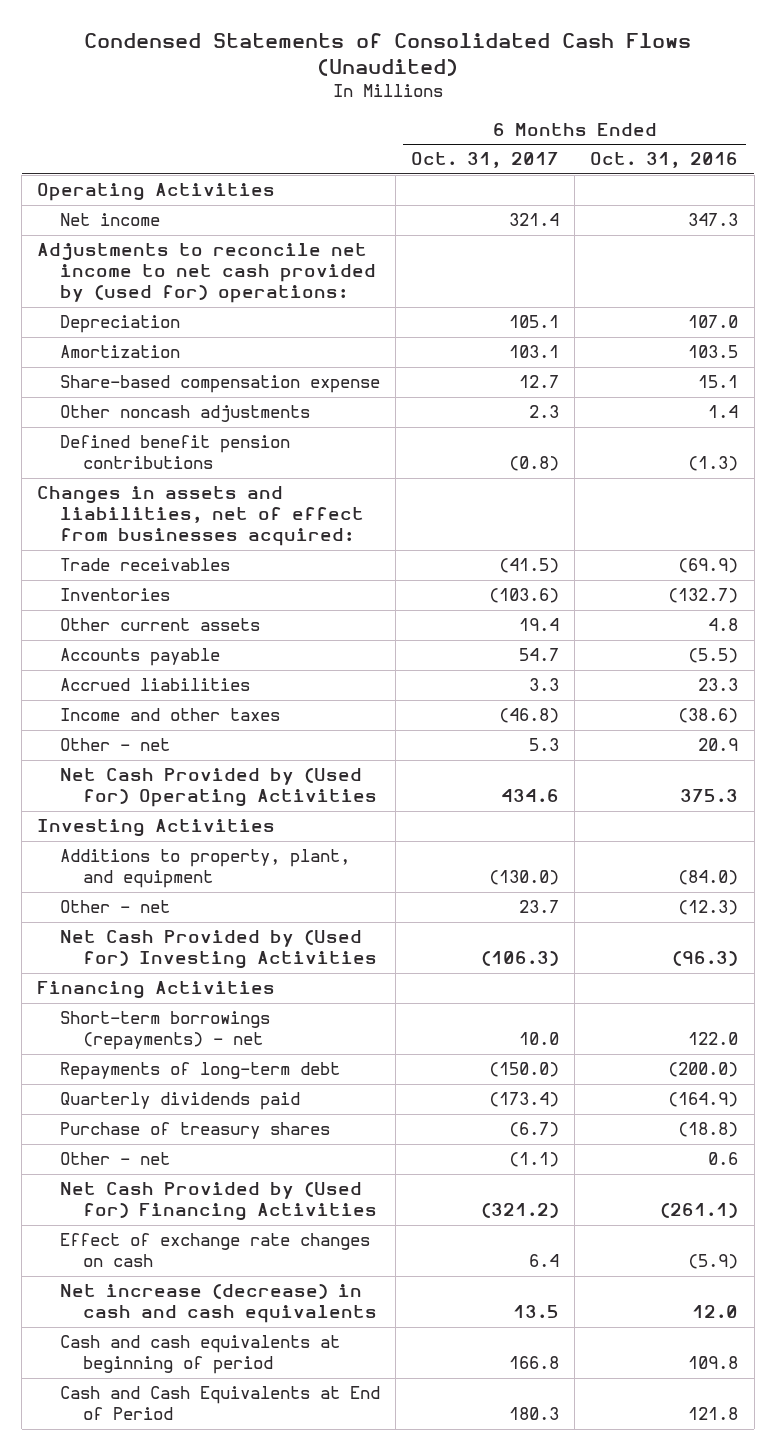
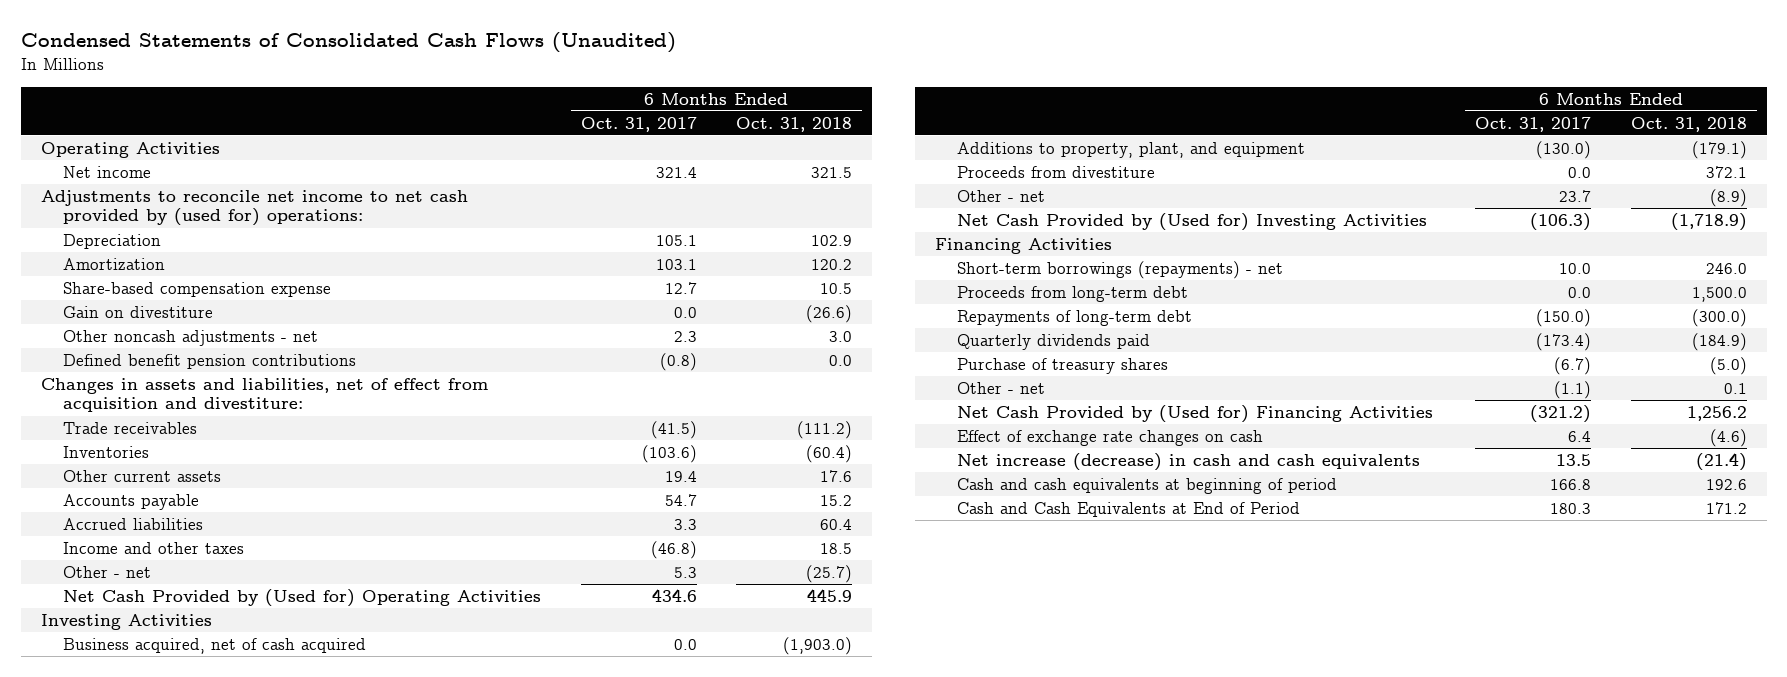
[590,152,739,169] Oct. 31, 2016 -> none
none -> [736,116,853,132] Oct. 31, 2018
none -> [62,305,213,318] Gain on divestiture
[60,405,311,423] Other noncash adjustments -> [62,329,318,346] Other noncash adjustments - net
[37,486,365,547] Changes in assets and liabilities, net of effect from businesses acquired: -> [40,377,488,413] Changes in assets and liabilities, net of effect from acquisition and divestiture:
none -> [62,637,366,654] Business acquired, net of cash acquired
none -> [956,165,1155,178] Proceeds from divestiture
none -> [956,285,1188,302] Proceeds from long-term debt

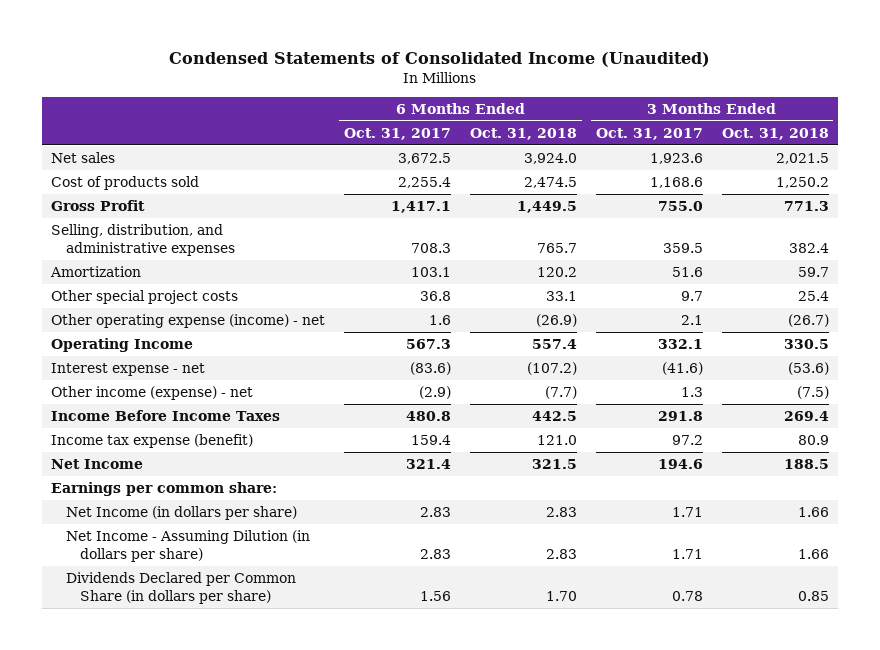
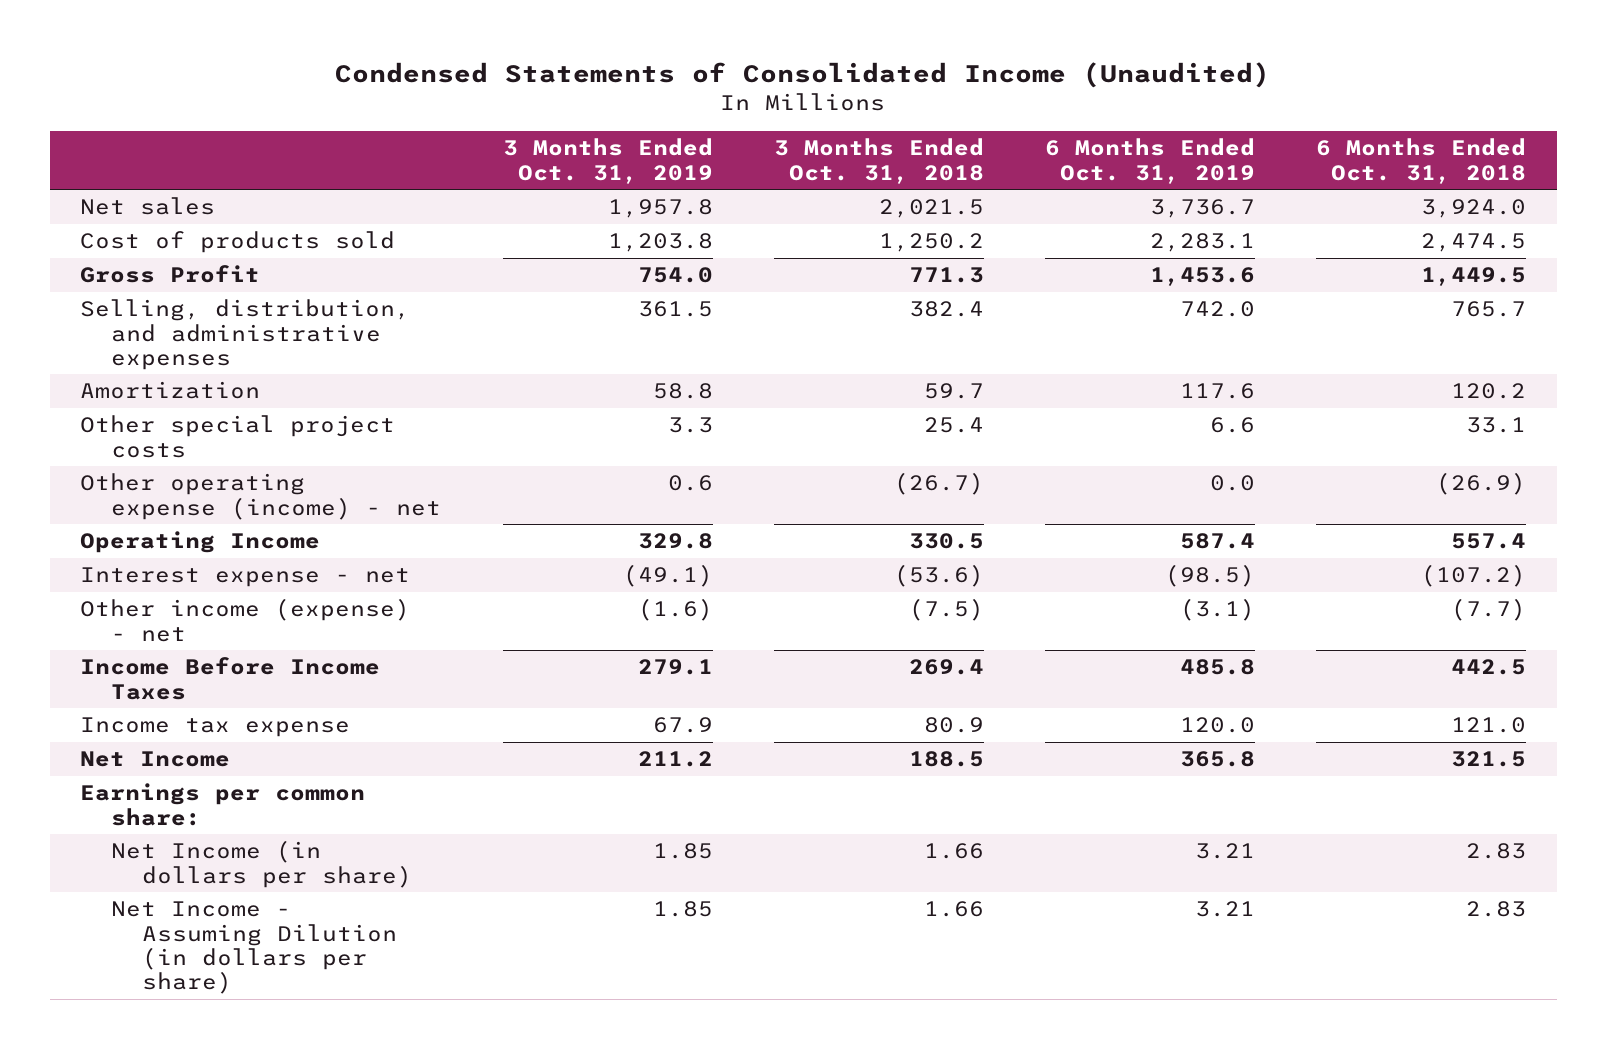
[344,127,452,140] Oct. 31, 2017 -> none
[595,127,703,140] Oct. 31, 2017 -> none
none -> [502,138,713,184] 3 Months Ended Oct. 31, 2019
none -> [1045,138,1256,184] 6 Months Ended Oct. 31, 2019
[51,434,254,449] Income tax expense (benefit) -> [80,717,351,738] Income tax expense
[65,572,296,605] Dividends Declared per Common Share (in dollars per share) -> none

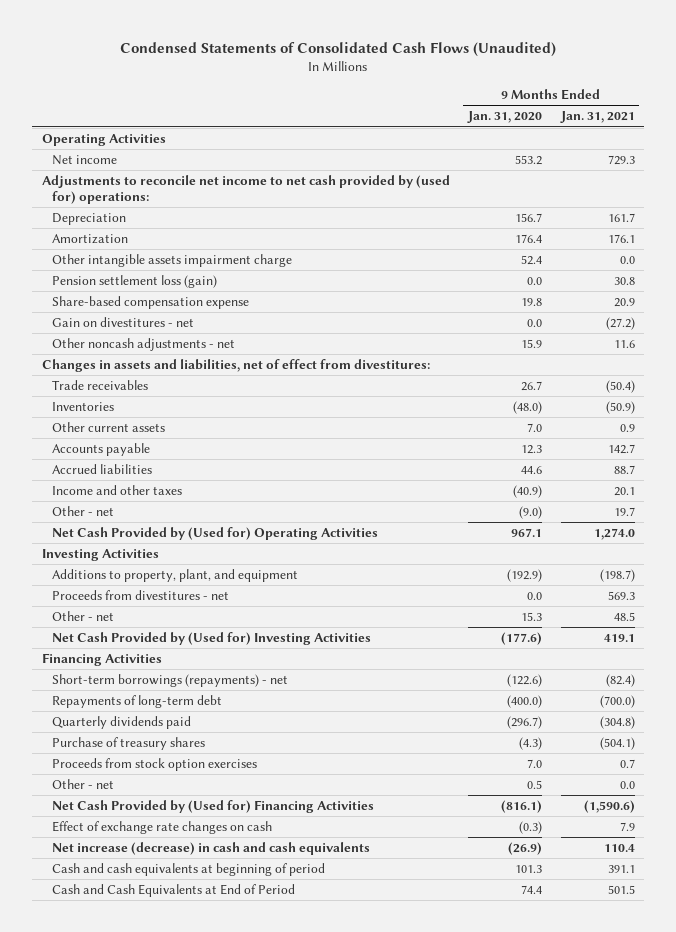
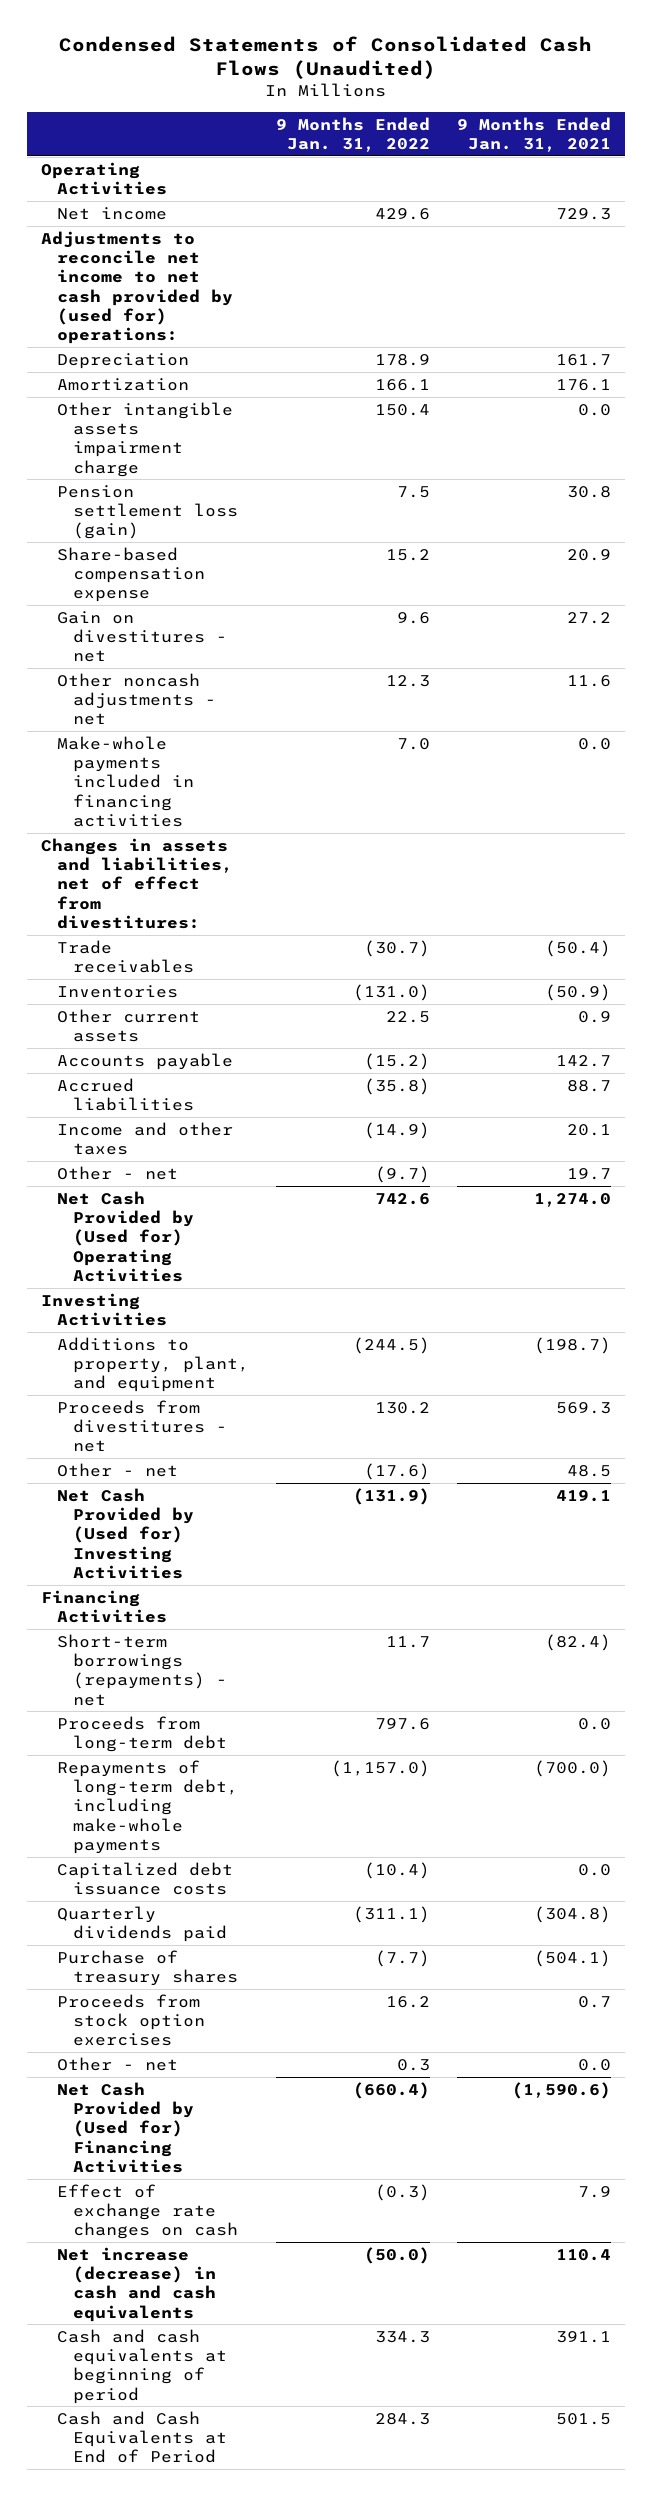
[467,111,543,124] Jan. 31, 2020 -> none
none -> [276,116,431,152] 9 Months Ended Jan. 31, 2022
[605,316,635,330] (27.2) -> [567,611,612,624] 27.2
none -> [57,735,195,827] Make-whole payments included in financing activities
none -> [57,1715,228,1752] Proceeds from long-term debt
[51,694,222,708] Repayments of long-term debt -> [57,1759,239,1854] Repayments of long-term debt, including make-whole payments
none -> [57,1861,234,1895] Capitalized debt issuance costs

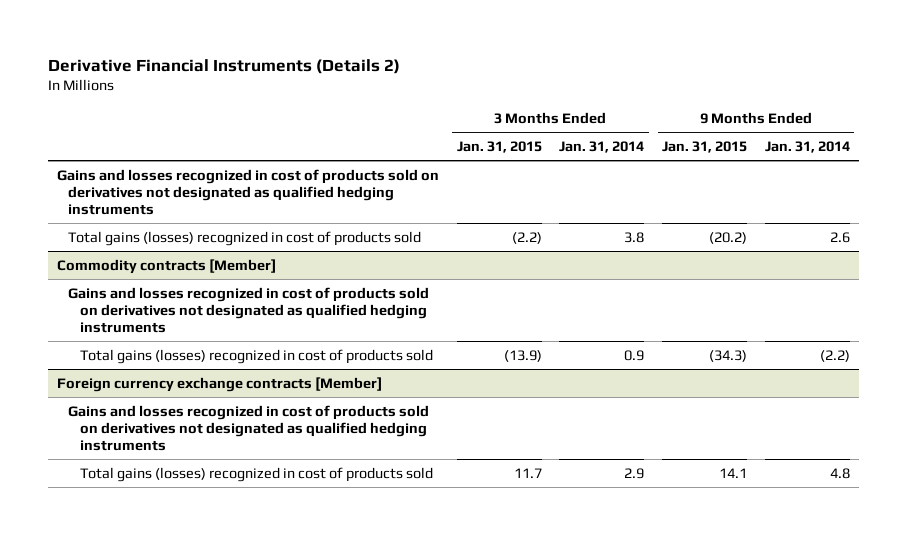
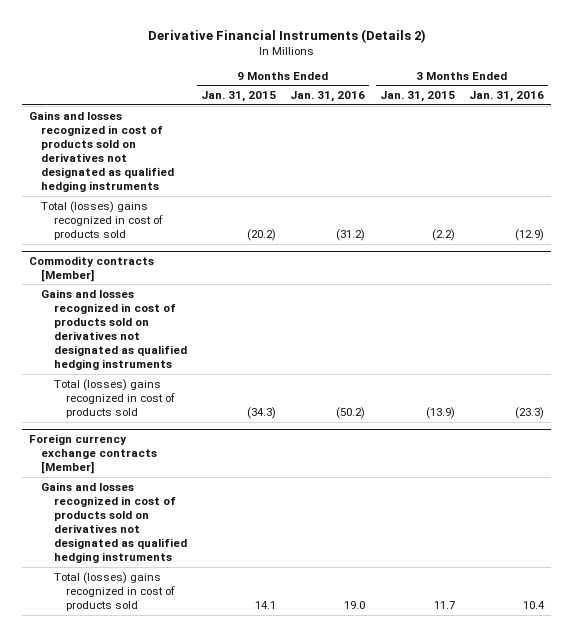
[559,141,645,154] Jan. 31, 2014 -> none
[764,141,850,154] Jan. 31, 2014 -> none
none -> [290,91,366,103] Jan. 31, 2016
none -> [469,91,545,103] Jan. 31, 2016
[68,230,422,246] Total gains (losses) recognized in cost of products sold -> [41,200,163,240] Total (losses) gains recognized in cost of products sold
[80,348,434,364] Total gains (losses) recognized in cost of products sold -> [53,378,175,418] Total (losses) gains recognized in cost of products sold
[80,466,434,482] Total gains (losses) recognized in cost of products sold -> [53,571,175,611] Total (losses) gains recognized in cost of products sold

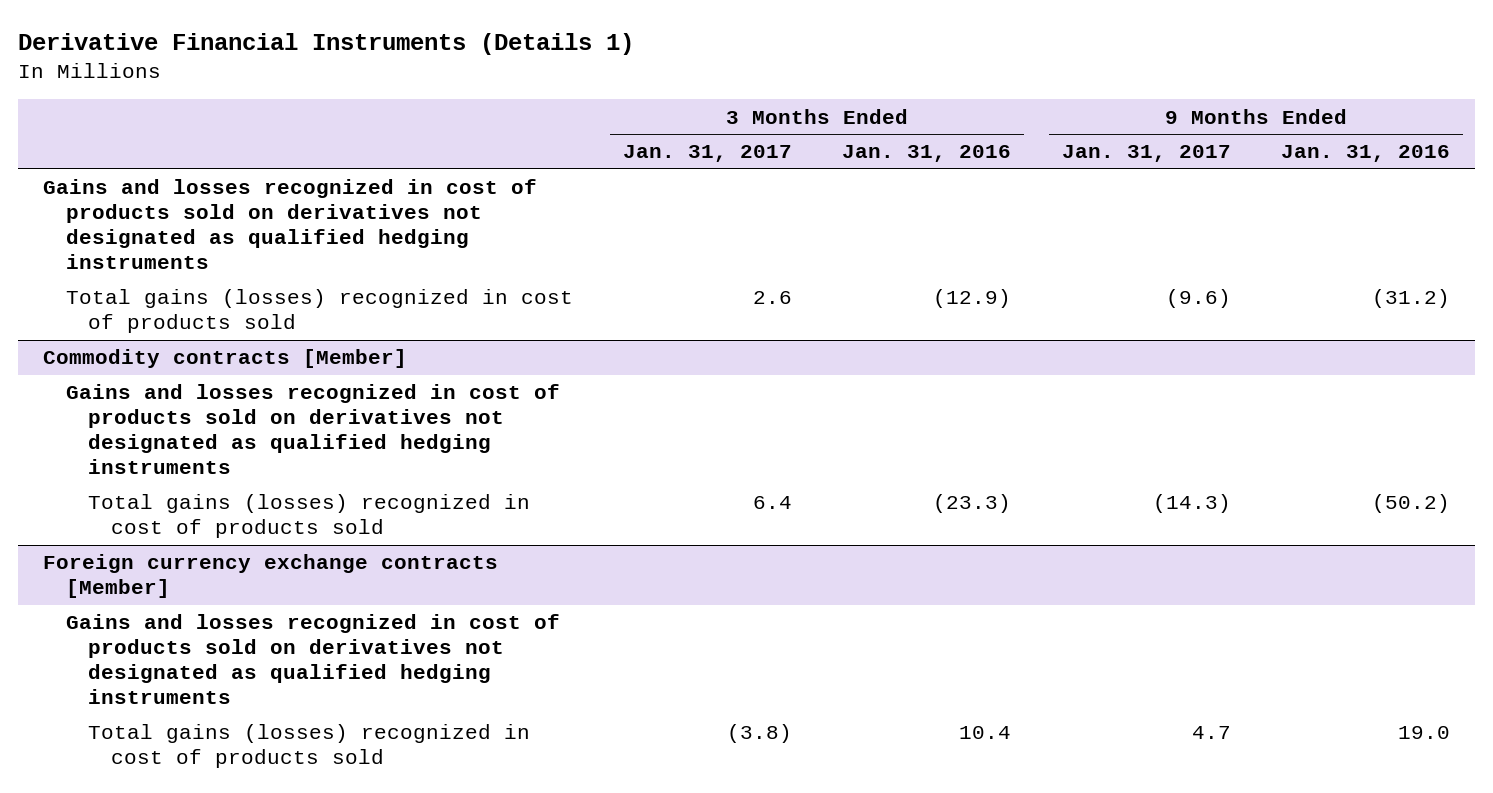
[147,28,426,43] Derivative Financial Instruments (Details 2) -> [17,33,634,56] Derivative Financial Instruments (Details 1)
[201,91,277,103] Jan. 31, 2015 -> none
[379,91,455,103] Jan. 31, 2015 -> none
none -> [622,145,792,163] Jan. 31, 2017
none -> [1061,145,1231,163] Jan. 31, 2017
[41,200,163,240] Total (losses) gains recognized in cost of products sold -> [65,289,573,334] Total gains (losses) recognized in cost of products sold
[53,378,175,418] Total (losses) gains recognized in cost of products sold -> [88,494,531,539] Total gains (losses) recognized in cost of products sold
[53,571,175,611] Total (losses) gains recognized in cost of products sold -> [88,724,531,769] Total gains (losses) recognized in cost of products sold

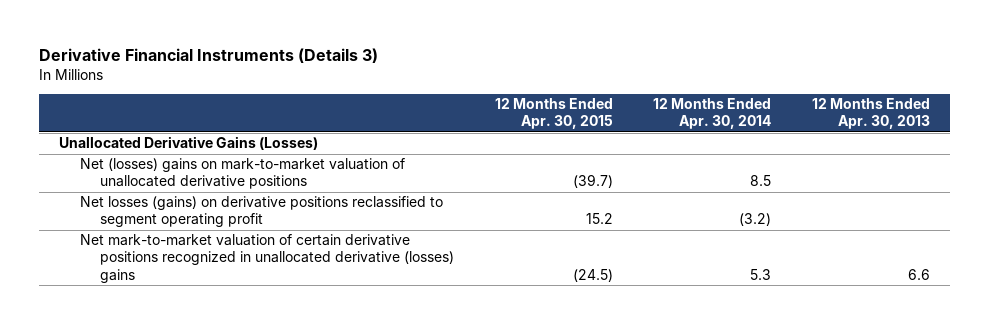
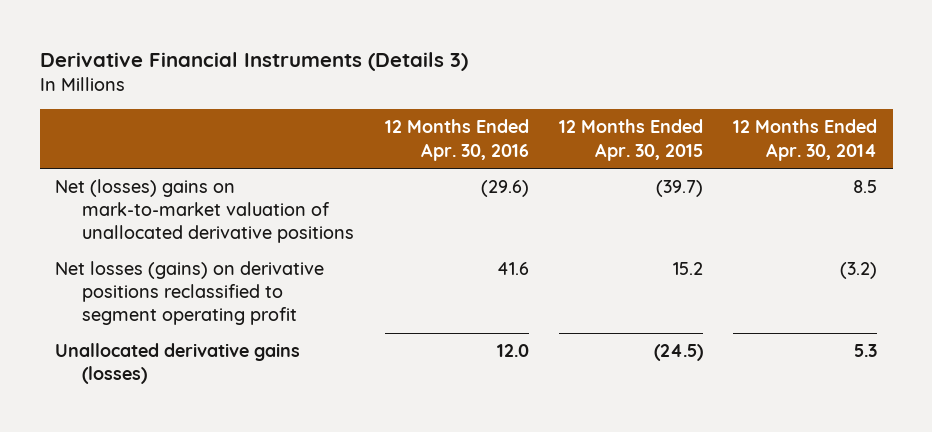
[812,98,931,130] 12 Months Ended Apr. 30, 2013 -> none
none -> [384,119,529,161] 12 Months Ended Apr. 30, 2016
[59,136,319,151] Unallocated Derivative Gains (Losses) -> none
[79,234,454,283] Net mark-to-market valuation of certain derivative positions recognized in unallocated derivative (losses) gains -> [54,343,300,385] Unallocated derivative gains (losses)

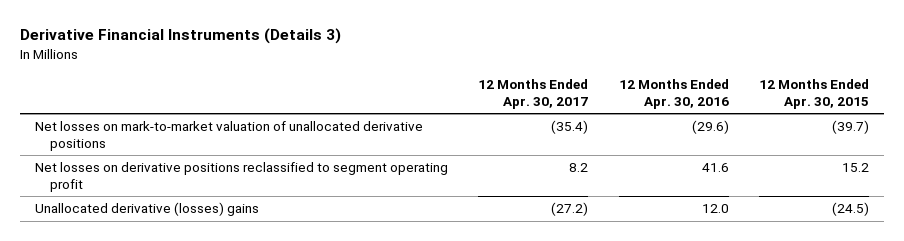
[733,119,878,161] 12 Months Ended Apr. 30, 2014 -> none
none -> [478,79,589,109] 12 Months Ended Apr. 30, 2017
[54,179,355,244] Net (losses) gains on mark-to-market valuation of unallocated derivative positions -> [34,121,423,151] Net losses on mark-to-market valuation of unallocated derivative positions
[54,261,324,326] Net losses (gains) on derivative positions reclassified to segment operating profit -> [34,162,448,192] Net losses on derivative positions reclassified to segment operating profit
[54,343,300,385] Unallocated derivative gains (losses) -> [34,202,259,217] Unallocated derivative (losses) gains

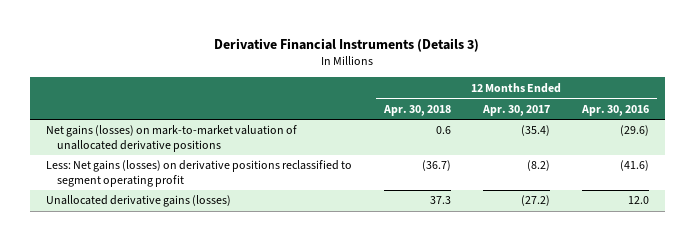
[759,79,870,109] 12 Months Ended Apr. 30, 2015 -> none
none -> [382,104,451,116] Apr. 30, 2018
[34,121,423,151] Net losses on mark-to-market valuation of unallocated derivative positions -> [45,125,297,152] Net gains (losses) on mark-to-market valuation of unallocated derivative positions
[34,162,448,192] Net losses on derivative positions reclassified to segment operating profit -> [45,160,352,187] Less: Net gains (losses) on derivative positions reclassified to segment operating profit
[569,163,589,173] 8.2 -> [526,160,550,172] (8.2)
[701,163,729,173] 41.6 -> [619,160,649,172] (41.6)
[34,202,259,217] Unallocated derivative (losses) gains -> [45,195,231,208] Unallocated derivative gains (losses)

